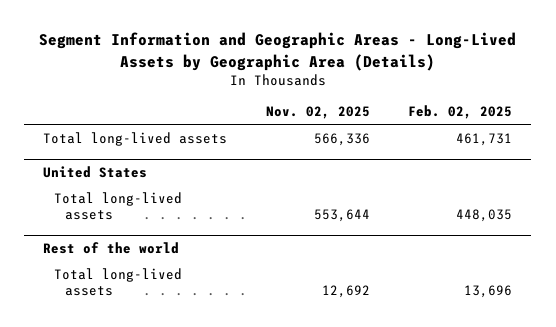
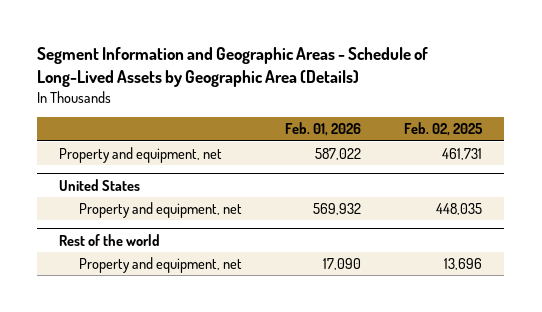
[38,32,516,71] Segment Information and Geographic Areas - Long-Lived Assets by Geographic Area (Details) -> [37,47,429,87] Segment Information and Geographic Areas - Schedule of Long-Lived Assets by Geographic Area (Details)
[265,106,370,120] Nov. 02, 2025 -> none
none -> [285,122,362,137] Feb. 01, 2026
[43,131,228,146] Total long-lived assets -> [59,146,223,163] Property and equipment, net
[54,191,183,221] Total long-lived assets -> [78,201,242,218] Property and equipment, net
[54,267,183,297] Total long-lived assets -> [78,256,242,273] Property and equipment, net

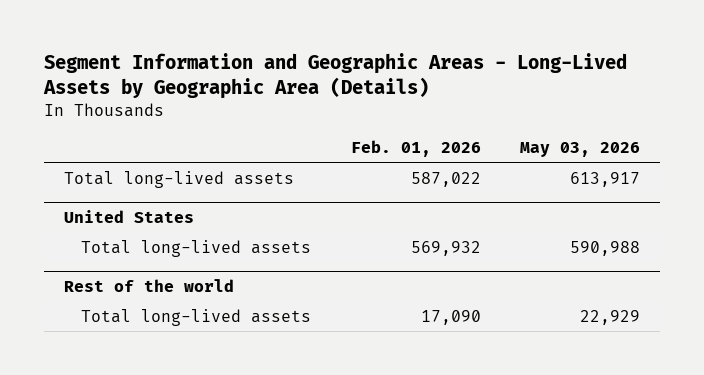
[37,47,429,87] Segment Information and Geographic Areas - Schedule of Long-Lived Assets by Geographic Area (Details) -> [42,53,627,100] Segment Information and Geographic Areas - Long-Lived Assets by Geographic Area (Details)
[404,122,484,137] Feb. 02, 2025 -> none
none -> [520,141,641,157] May 03, 2026
[59,146,223,163] Property and equipment, net -> [63,170,294,188] Total long-lived assets
[78,201,242,218] Property and equipment, net -> [81,239,312,257] Total long-lived assets
[78,256,242,273] Property and equipment, net -> [81,308,312,326] Total long-lived assets

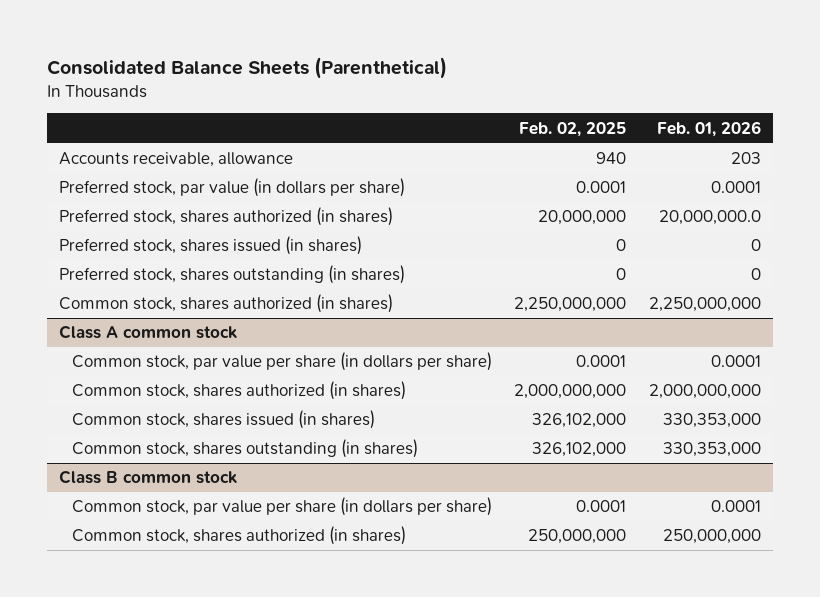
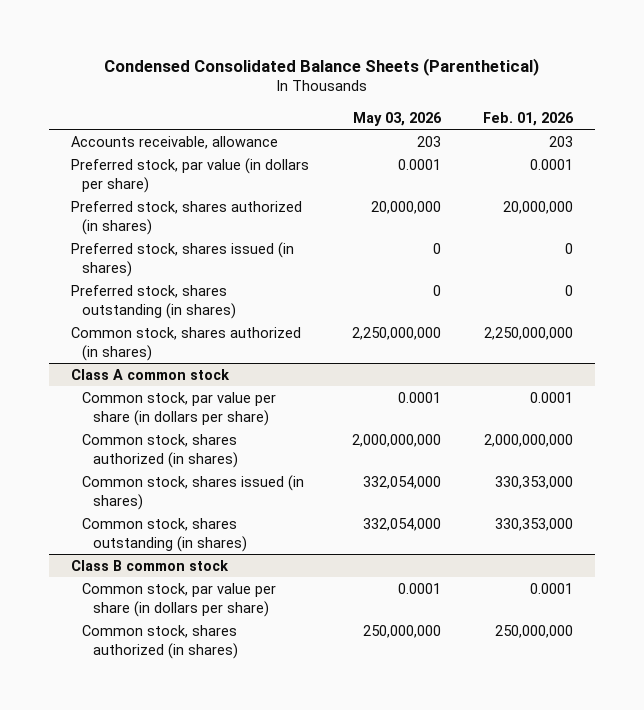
[47,56,448,79] Consolidated Balance Sheets (Parenthetical) -> [104,57,540,76] Condensed Consolidated Balance Sheets (Parenthetical)
[519,121,627,137] Feb. 02, 2025 -> none
none -> [352,111,442,126] May 03, 2026
[659,210,762,226] 20,000,000.0 -> [503,200,574,214] 20,000,000

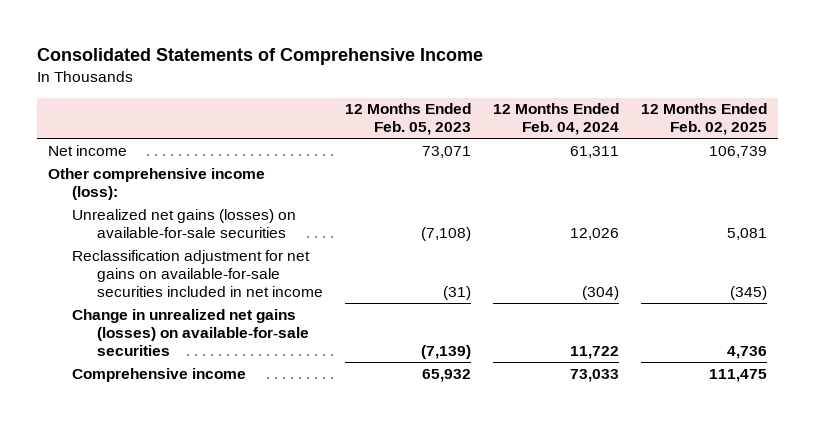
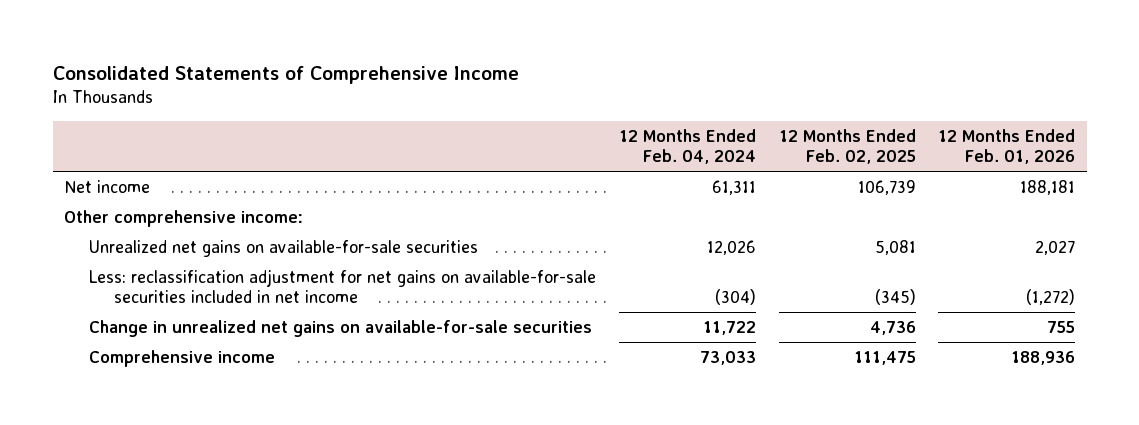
[344,103,471,136] 12 Months Ended Feb. 05, 2023 -> none
none -> [938,128,1076,165] 12 Months Ended Feb. 01, 2026
[48,167,266,200] Other comprehensive income (loss): -> [63,209,303,227] Other comprehensive income:
[72,208,297,238] Unrealized net gains (losses) on available-for-sale securities -> [88,239,478,257] Unrealized net gains on available-for-sale securities
[72,249,323,297] Reclassification adjustment for net gains on available-for-sale securities included in net income -> [88,268,596,304] Less: reclassification adjustment for net gains on available-for-sale securities included in net income
[72,308,309,356] Change in unrealized net gains (losses) on available-for-sale securities -> [88,319,592,337] Change in unrealized net gains on available-for-sale securities

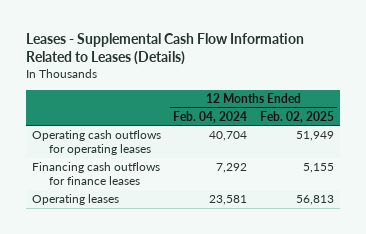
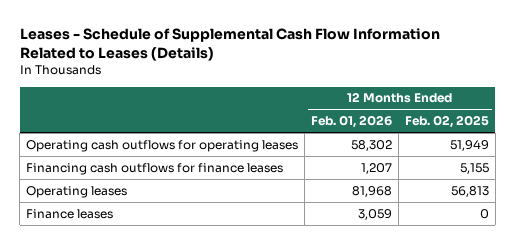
[26,33,305,66] Leases - Supplemental Cash Flow Information Related to Leases (Details) -> [19,27,440,61] Leases - Schedule of Supplemental Cash Flow Information Related to Leases (Details)
[173,110,248,123] Feb. 04, 2024 -> none
none -> [311,115,393,129] Feb. 01, 2026
none -> [26,208,114,219] Finance leases

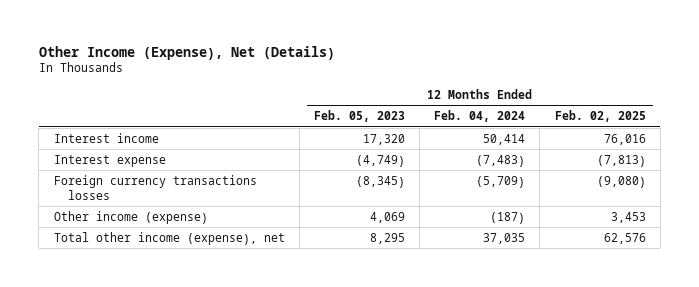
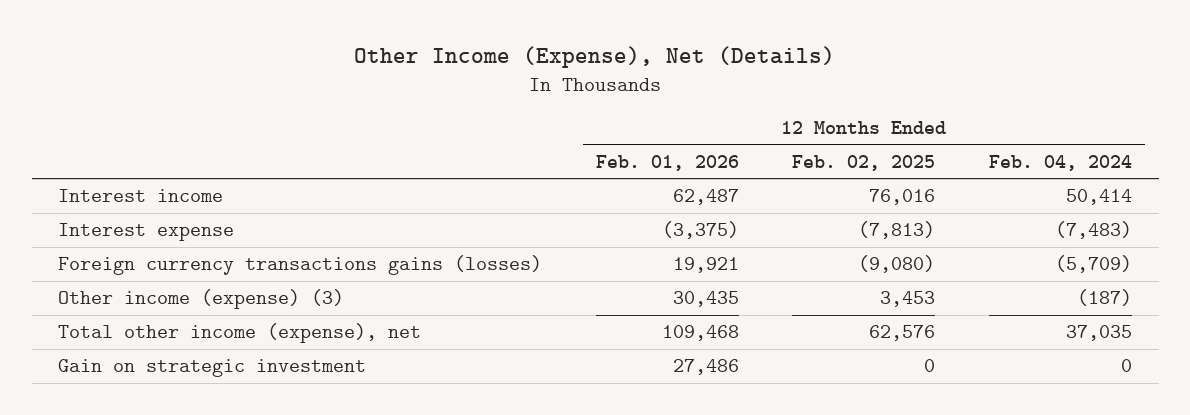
[313,110,405,123] Feb. 05, 2023 -> none
none -> [595,154,739,171] Feb. 01, 2026
[53,174,257,200] Foreign currency transactions losses -> [58,255,543,276] Foreign currency transactions gains (losses)
[53,210,208,224] Other income (expense) -> [58,289,345,310] Other income (expense) (3)
none -> [58,359,367,378] Gain on strategic investment

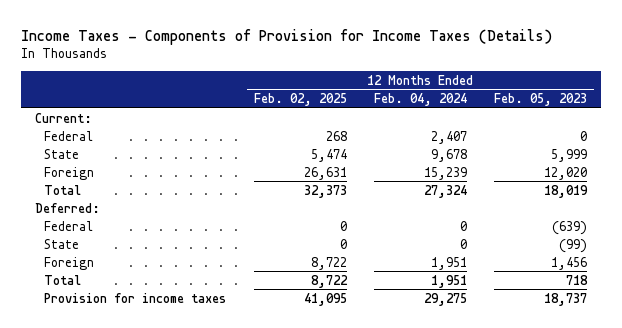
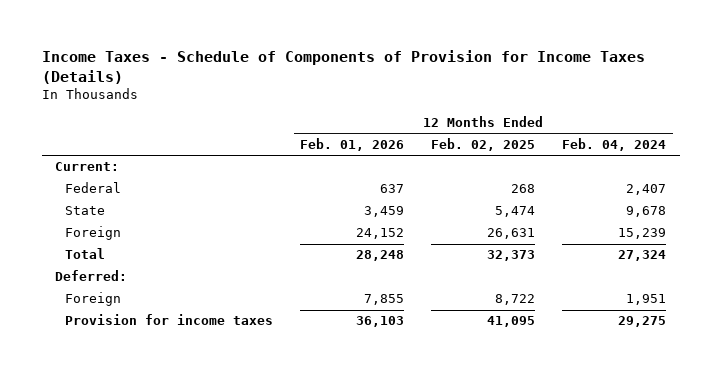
[21,29,553,46] Income Taxes - Components of Provision for Income Taxes (Details) -> [41,49,645,84] Income Taxes - Schedule of Components of Provision for Income Taxes (Details)
[494,92,588,106] Feb. 05, 2023 -> none
none -> [300,137,405,151] Feb. 01, 2026
[44,220,94,231] Federal -> none
[44,238,80,249] State -> none
[44,274,82,285] Total -> none

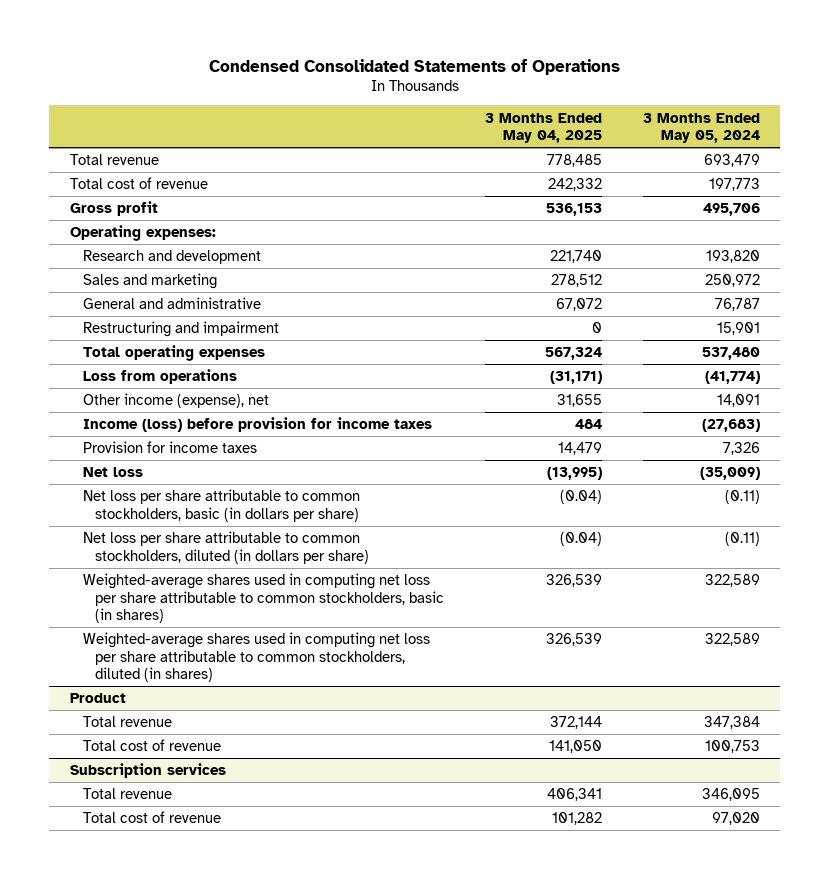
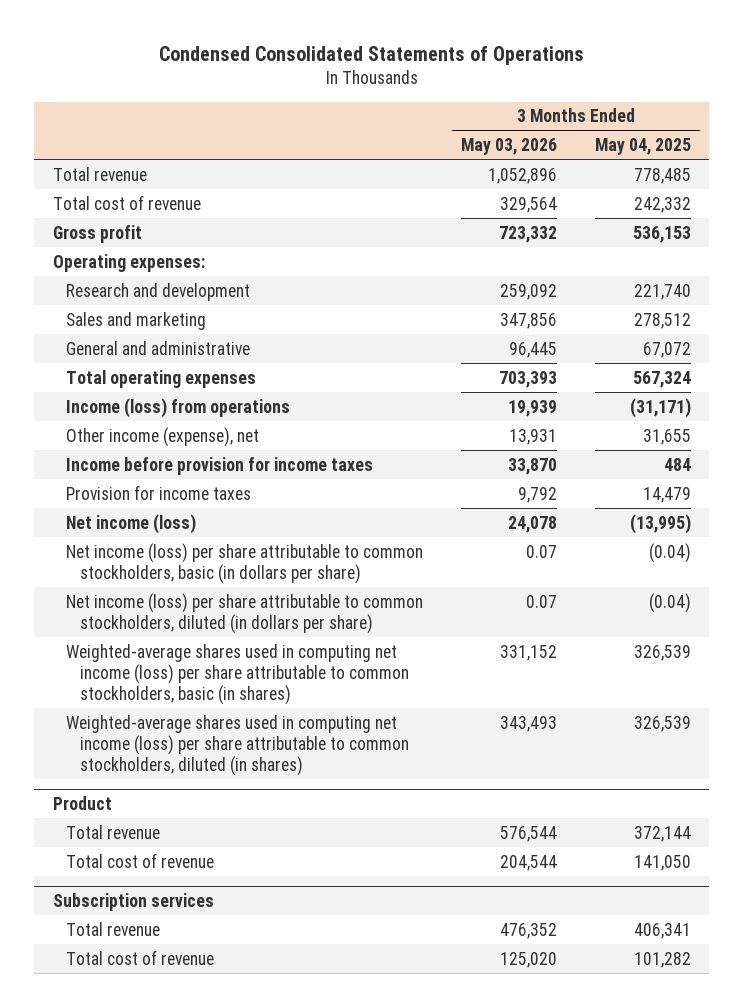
[642,112,760,144] 3 Months Ended May 05, 2024 -> none
none -> [460,138,557,156] May 03, 2026
[82,321,279,338] Restructuring and impairment -> none
[82,369,237,385] Loss from operations -> [66,397,291,418] Income (loss) from operations
[82,417,432,433] Income (loss) before provision for income taxes -> [66,456,374,475] Income before provision for income taxes
[82,467,143,478] Net loss -> [66,513,197,534] Net income (loss)
[82,489,360,522] Net loss per share attributable to common stockholders, basic (in dollars per share) -> [66,542,424,584] Net income (loss) per share attributable to common stockholders, basic (in dollars per share)
[82,531,370,564] Net loss per share attributable to common stockholders, diluted (in dollars per share) -> [66,592,424,634] Net income (loss) per share attributable to common stockholders, diluted (in dollars per share)
[82,573,445,624] Weighted-average shares used in computing net loss per share attributable to common stockholders, basic (in shares) -> [66,643,410,706] Weighted-average shares used in computing net income (loss) per share attributable to common stockholders, basic (in shares)
[82,632,430,683] Weighted-average shares used in computing net loss per share attributable to common stockholders, diluted (in shares) -> [66,714,410,777] Weighted-average shares used in computing net income (loss) per share attributable to common stockholders, diluted (in shares)

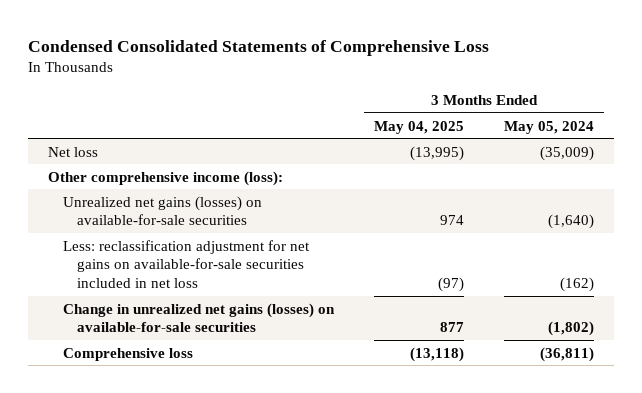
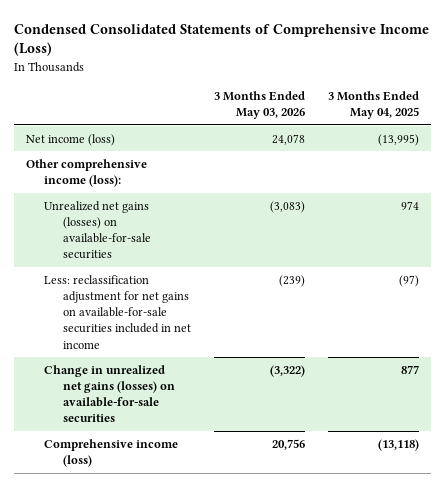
[28,39,490,56] Condensed Consolidated Statements of Comprehensive Loss -> [14,23,430,57] Condensed Consolidated Statements of Comprehensive Income (Loss)
[503,120,594,134] May 05, 2024 -> none
none -> [214,91,306,120] 3 Months Ended May 03, 2026
[48,146,99,157] Net loss -> [25,133,115,146] Net income (loss)
[62,239,310,289] Less: reclassification adjustment for net gains on available-for-sale securities included in net loss -> [44,274,191,349] Less: reclassification adjustment for net gains on available-for-sale securities included in net income
[62,347,193,361] Comprehensive loss -> [44,438,179,468] Comprehensive income (loss)

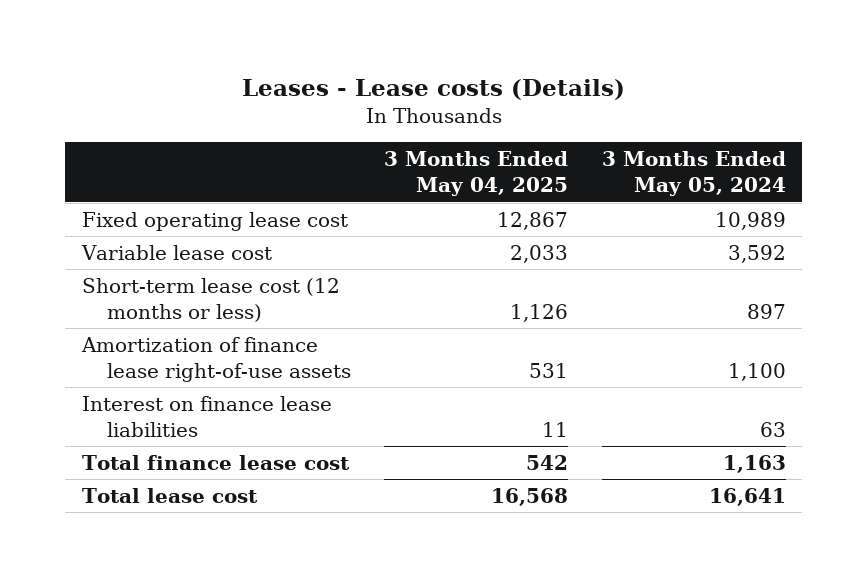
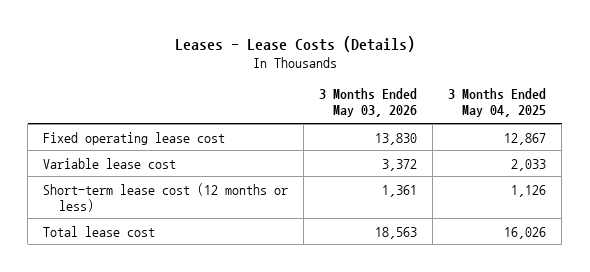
[241,78,625,100] Leases - Lease costs (Details) -> [174,35,415,52] Leases - Lease Costs (Details)
[601,151,786,197] 3 Months Ended May 05, 2024 -> none
none -> [319,88,418,118] 3 Months Ended May 03, 2026
[80,336,351,382] Amortization of finance lease right-of-use assets -> none
[81,395,332,437] Interest on finance lease liabilities -> none
[81,454,350,470] Total finance lease cost -> none
[491,487,569,506] 16,568 -> [504,226,547,239] 16,026

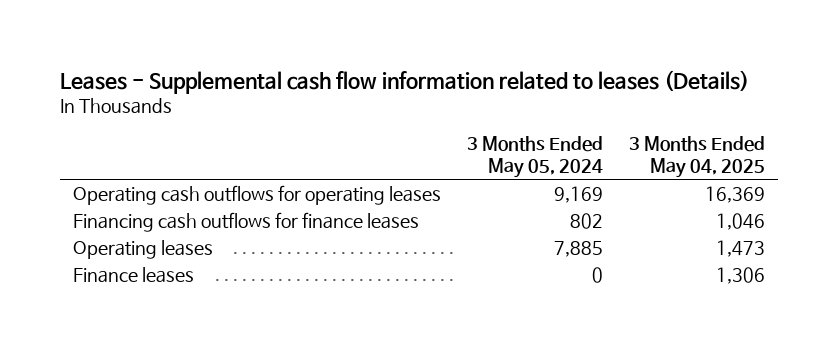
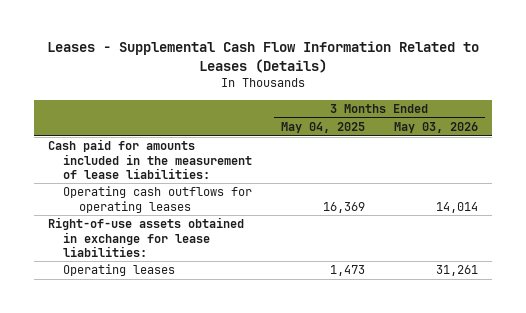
[60,70,750,95] Leases - Supplemental cash flow information related to leases (Details) -> [46,41,479,74] Leases - Supplemental Cash Flow Information Related to Leases (Details)
[467,135,604,178] 3 Months Ended May 05, 2024 -> none
none -> [393,121,478,133] May 03, 2026
none -> [48,139,253,179] Cash paid for amounts included in the measurement of lease liabilities:
[73,211,420,232] Financing cash outflows for finance leases -> none
none -> [48,217,245,257] Right-of-use assets obtained in exchange for lease liabilities:
[73,266,195,283] Finance leases -> none

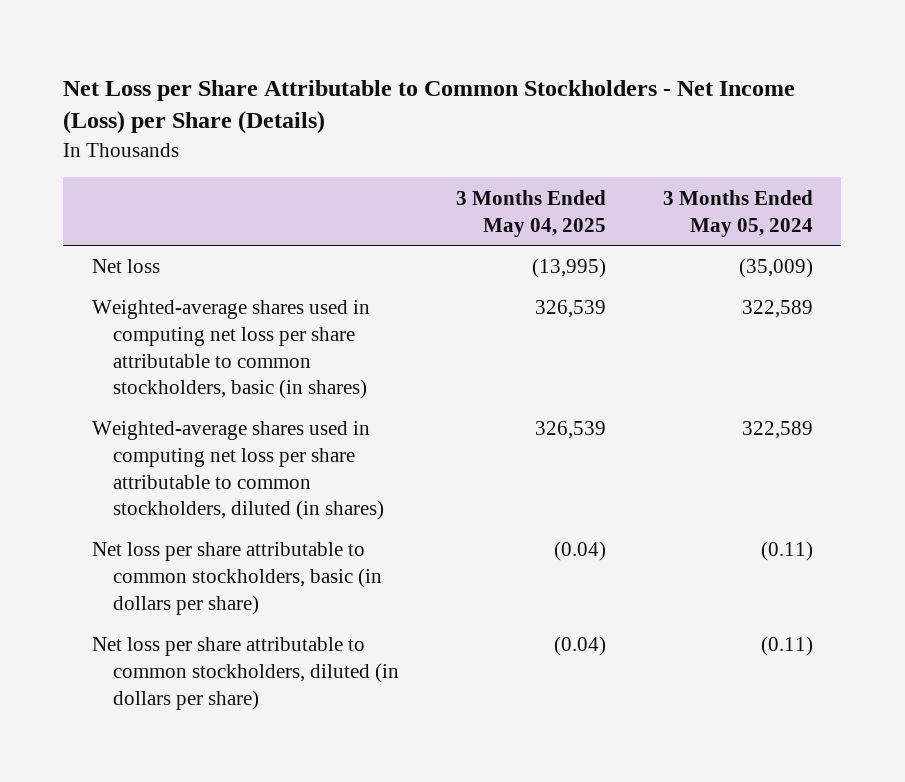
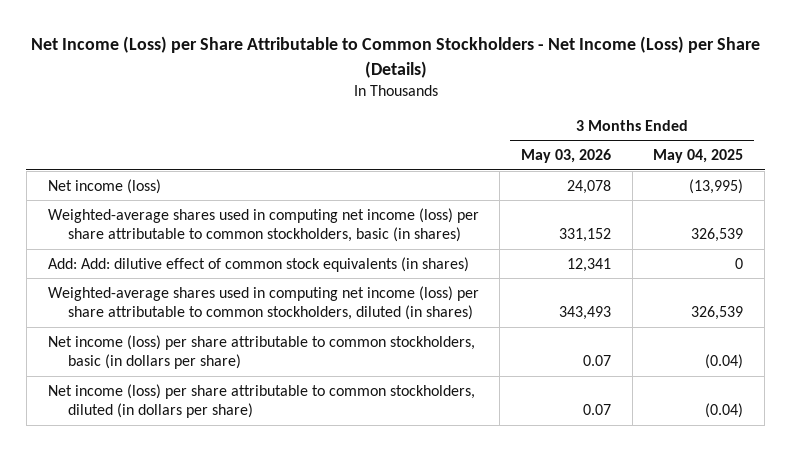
[63,79,796,135] Net Loss per Share Attributable to Common Stockholders - Net Income (Loss) per Share (Details) -> [30,36,760,78] Net Income (Loss) per Share Attributable to Common Stockholders - Net Income (Loss) per Share (Details)
[662,189,813,237] 3 Months Ended May 05, 2024 -> none
none -> [521,149,612,164] May 03, 2026
[91,259,160,274] Net loss -> [47,178,161,194] Net income (loss)
[91,300,370,400] Weighted-average shares used in computing net loss per share attributable to common stockholders, basic (in shares) -> [47,207,479,243] Weighted-average shares used in computing net income (loss) per share attributable to common stockholders, basic (in shares)
none -> [47,256,469,272] Add: Add: dilutive effect of common stock equivalents (in shares)
[91,421,384,521] Weighted-average shares used in computing net loss per share attributable to common stockholders, diluted (in shares) -> [47,285,479,321] Weighted-average shares used in computing net income (loss) per share attributable to common stockholders, diluted (in shares)
[91,542,382,615] Net loss per share attributable to common stockholders, basic (in dollars per share) -> [47,334,475,370] Net income (loss) per share attributable to common stockholders, basic (in dollars per share)
[91,637,399,710] Net loss per share attributable to common stockholders, diluted (in dollars per share) -> [47,383,475,419] Net income (loss) per share attributable to common stockholders, diluted (in dollars per share)

